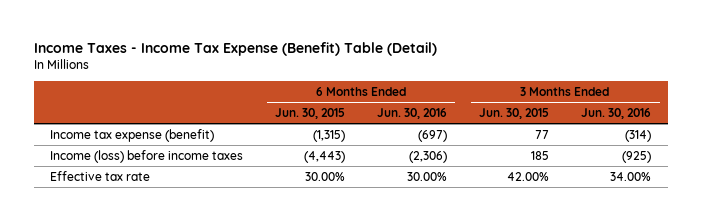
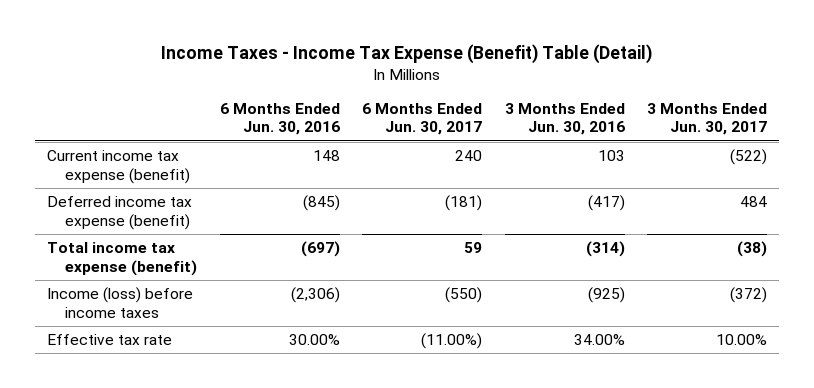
[275,108,346,120] Jun. 30, 2015 -> none
[479,108,550,120] Jun. 30, 2015 -> none
none -> [362,102,483,136] 6 Months Ended Jun. 30, 2017
none -> [647,102,768,136] 3 Months Ended Jun. 30, 2017
none -> [46,150,191,184] Current income tax expense (benefit)
none -> [46,196,192,230] Deferred income tax expense (benefit)
[50,128,215,142] Income tax expense (benefit) -> [46,242,198,276] Total income tax expense (benefit)

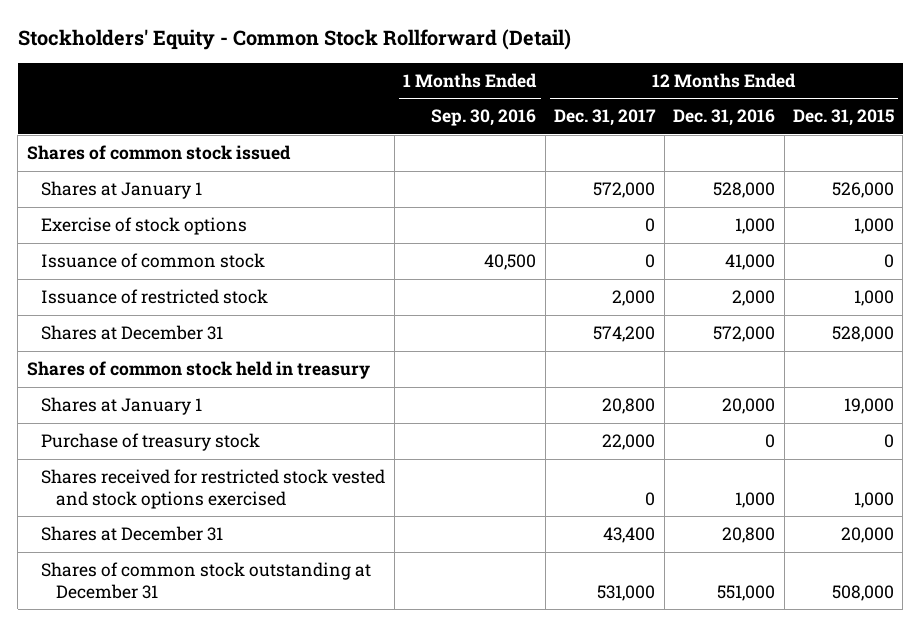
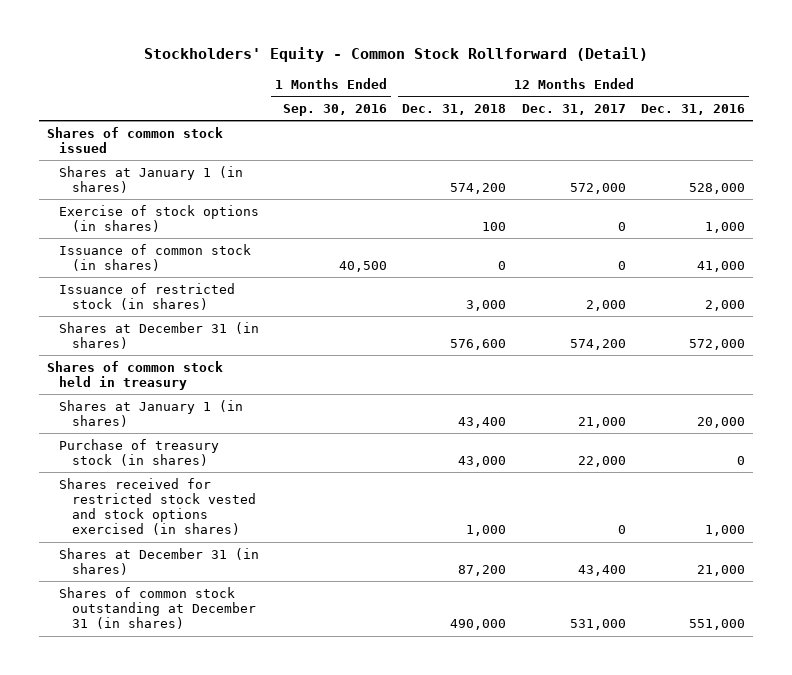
[792,109,894,127] Dec. 31, 2015 -> none
none -> [402,103,507,115] Dec. 31, 2018
[41,181,203,200] Shares at January 1 -> [59,165,244,193] Shares at January 1 (in shares)
[41,217,248,236] Exercise of stock options -> [59,204,260,232] Exercise of stock options (in shares)
[41,253,266,269] Issuance of common stock -> [59,243,252,271] Issuance of common stock (in shares)
[41,289,269,305] Issuance of restricted stock -> [59,282,236,310] Issuance of restricted stock (in shares)
[41,325,224,341] Shares at December 31 -> [59,321,260,349] Shares at December 31 (in shares)
[41,397,203,416] Shares at January 1 -> [59,399,244,427] Shares at January 1 (in shares)
[602,398,656,415] 20,800 -> [577,416,626,428] 21,000
[41,433,261,452] Purchase of treasury stock -> [59,438,220,466] Purchase of treasury stock (in shares)
[41,469,386,509] Shares received for restricted stock vested and stock options exercised -> [59,477,256,536] Shares received for restricted stock vested and stock options exercised (in shares)
[41,526,224,542] Shares at December 31 -> [59,547,260,575] Shares at December 31 (in shares)
[722,527,776,544] 20,800 -> [697,564,746,576] 21,000
[41,562,372,599] Shares of common stock outstanding at December 31 -> [59,586,256,630] Shares of common stock outstanding at December 31 (in shares)

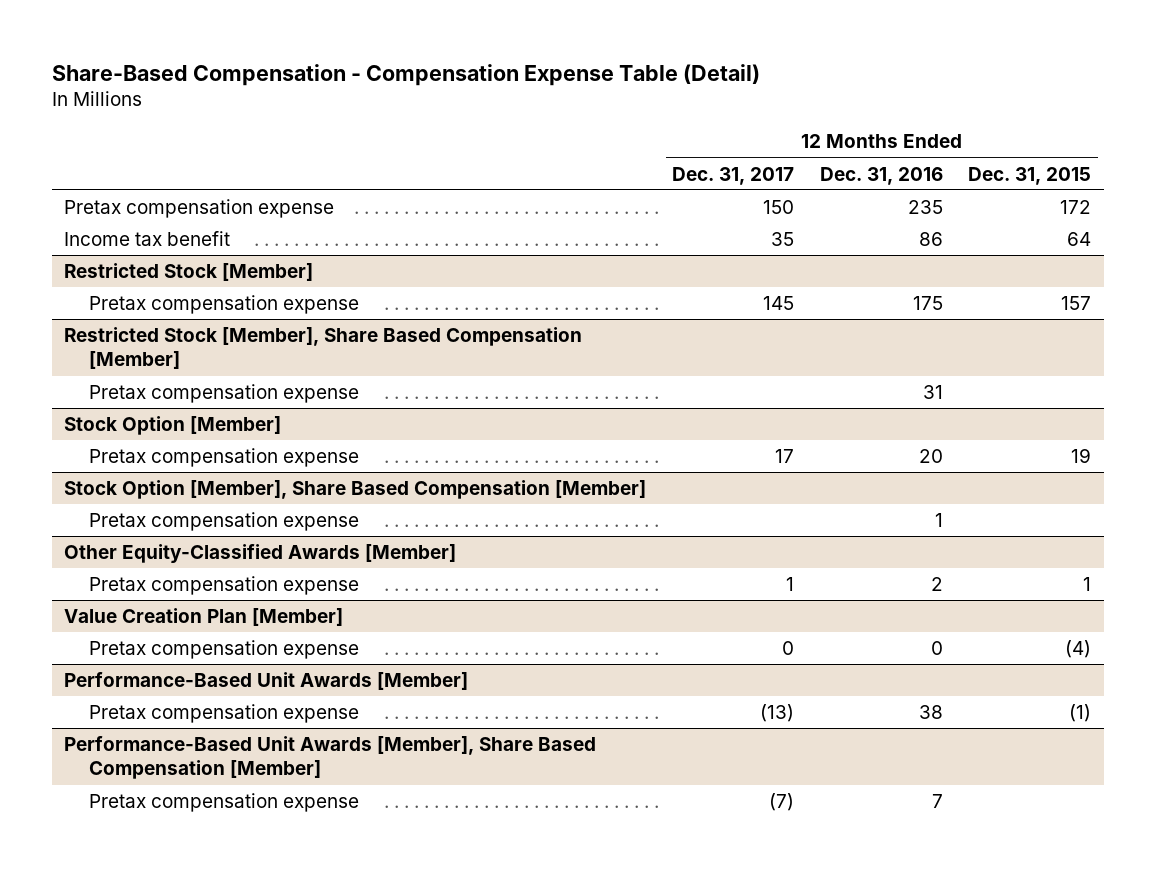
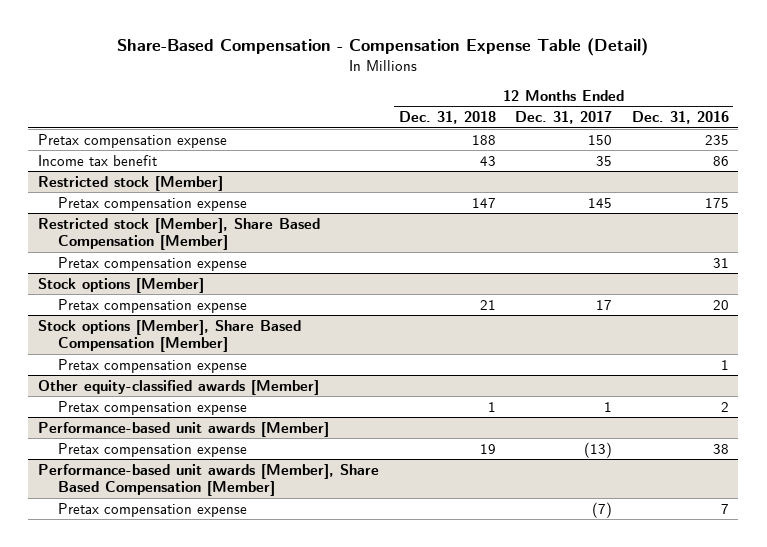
[968,166,1092,185] Dec. 31, 2015 -> none
none -> [398,111,496,125] Dec. 31, 2018
[64,263,314,282] Restricted Stock [Member] -> [38,175,224,191] Restricted stock [Member]
[64,327,583,370] Restricted Stock [Member], Share Based Compensation [Member] -> [38,217,321,251] Restricted stock [Member], Share Based Compensation [Member]
[64,416,282,436] Stock Option [Member] -> [38,277,205,293] Stock options [Member]
[64,480,647,500] Stock Option [Member], Share Based Compensation [Member] -> [38,319,302,353] Stock options [Member], Share Based Compensation [Member]
[64,544,457,564] Other Equity-Classified Awards [Member] -> [38,379,320,395] Other equity-classified awards [Member]
[64,608,344,627] Value Creation Plan [Member] -> none
[89,640,360,660] Pretax compensation expense -> none
[64,672,469,691] Performance-Based Unit Awards [Member] -> [38,421,330,437] Performance-based unit awards [Member]
[64,736,597,780] Performance-Based Unit Awards [Member], Share Based Compensation [Member] -> [38,463,380,497] Performance-based unit awards [Member], Share Based Compensation [Member]

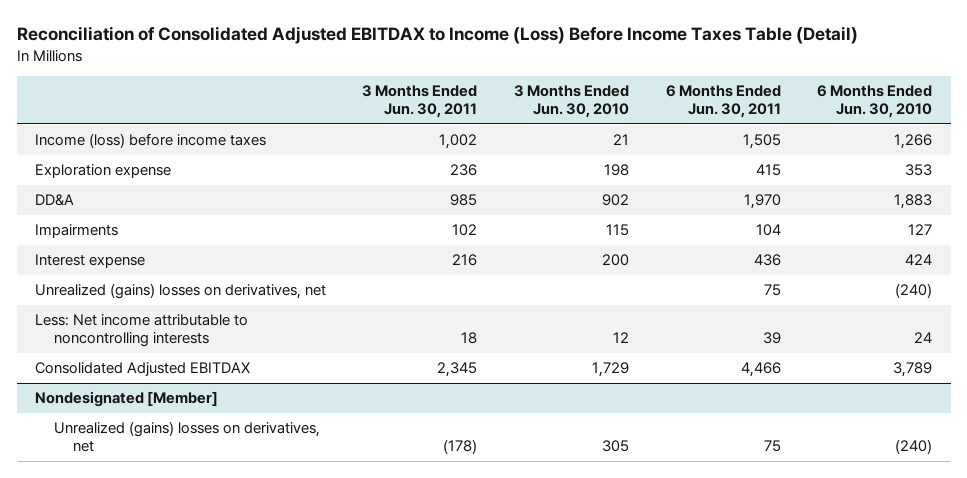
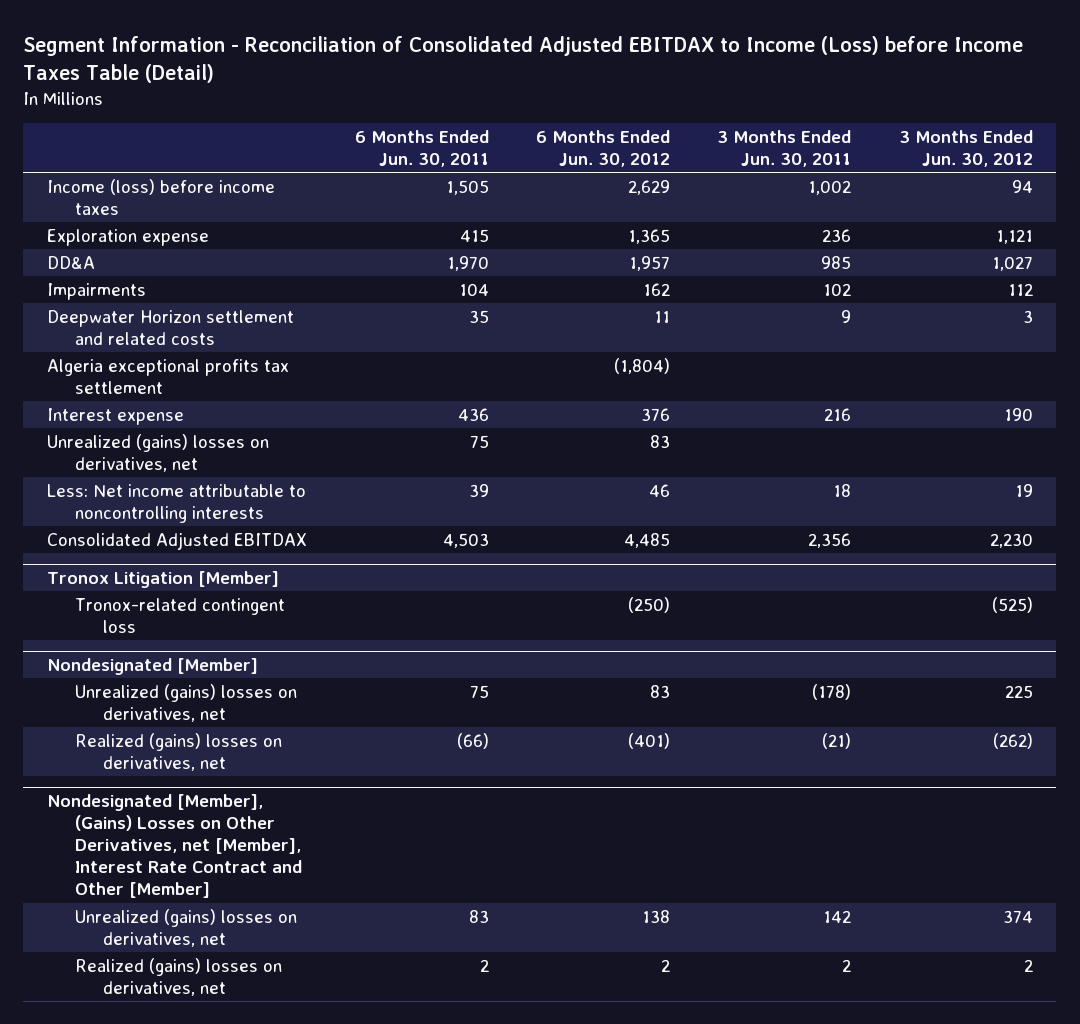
[16,26,858,45] Reconciliation of Consolidated Adjusted EBITDAX to Income (Loss) Before Income Taxes Table (Detail) -> [23,35,1024,84] Segment Information - Reconciliation of Consolidated Adjusted EBITDAX to Income (Loss) before Income Taxes Table (Detail)
[514,85,630,119] 3 Months Ended Jun. 30, 2010 -> none
[817,85,933,119] 6 Months Ended Jun. 30, 2010 -> none
none -> [535,129,670,167] 6 Months Ended Jun. 30, 2012
none -> [898,129,1033,167] 3 Months Ended Jun. 30, 2012
none -> [47,309,295,345] Deepwater Horizon settlement and related costs
none -> [47,358,290,394] Algeria exceptional profits tax settlement
[437,362,478,378] 2,345 -> [808,532,852,548] 2,356
[740,362,781,378] 4,466 -> [442,532,489,548] 4,503
none -> [47,570,280,588] Tronox Litigation [Member]
none -> [74,597,285,633] Tronox-related contingent loss
none -> [74,732,282,771] Realized (gains) losses on derivatives, net
none -> [47,793,302,899] Nondesignated [Member], (Gains) Losses on Other Derivatives, net [Member], Interest Rate Contract and Other [Member]
none -> [74,908,297,947] Unrealized (gains) losses on derivatives, net
none -> [74,957,282,996] Realized (gains) losses on derivatives, net

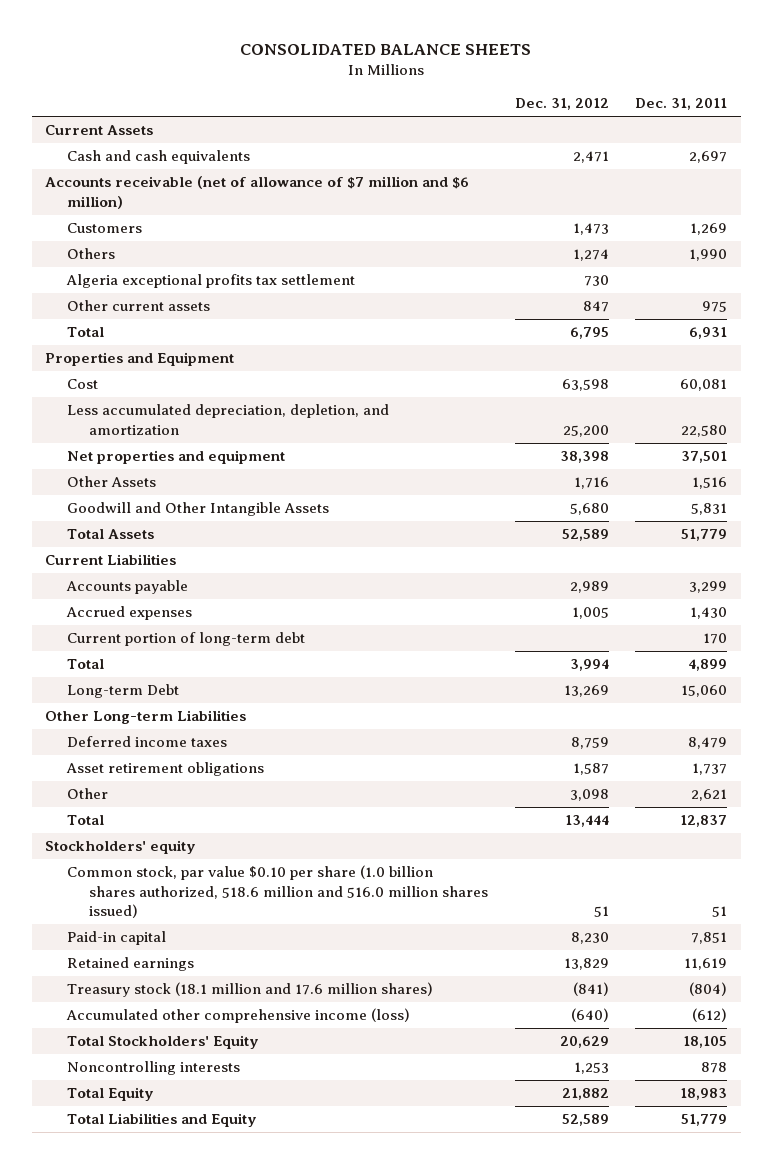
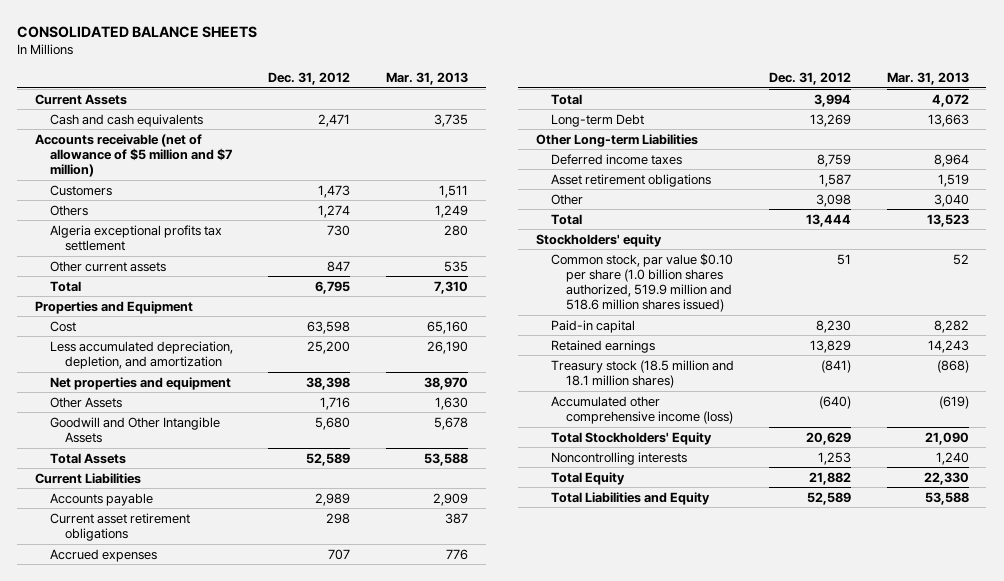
[635,98,728,111] Dec. 31, 2011 -> none
none -> [386,71,469,85] Mar. 31, 2013
[45,176,470,209] Accounts receivable (net of allowance of $7 million and $6 million) -> [34,133,232,178] Accounts receivable (net of allowance of $5 million and $7 million)
[67,632,306,647] Current portion of long-term debt -> none
none -> [49,512,190,541] Current asset retirement obligations
[571,607,609,620] 1,005 -> [328,548,351,560] 707
[67,865,489,918] Common stock, par value $0.10 per share (1.0 billion shares authorized, 518.6 million and 516.0 million shares issued) -> [550,252,733,313] Common stock, par value $0.10 per share (1.0 billion shares authorized, 519.9 million and 518.6 million shares issued)
[67,982,434,998] Treasury stock (18.1 million and 17.6 million shares) -> [550,359,734,388] Treasury stock (18.5 million and 18.1 million shares)

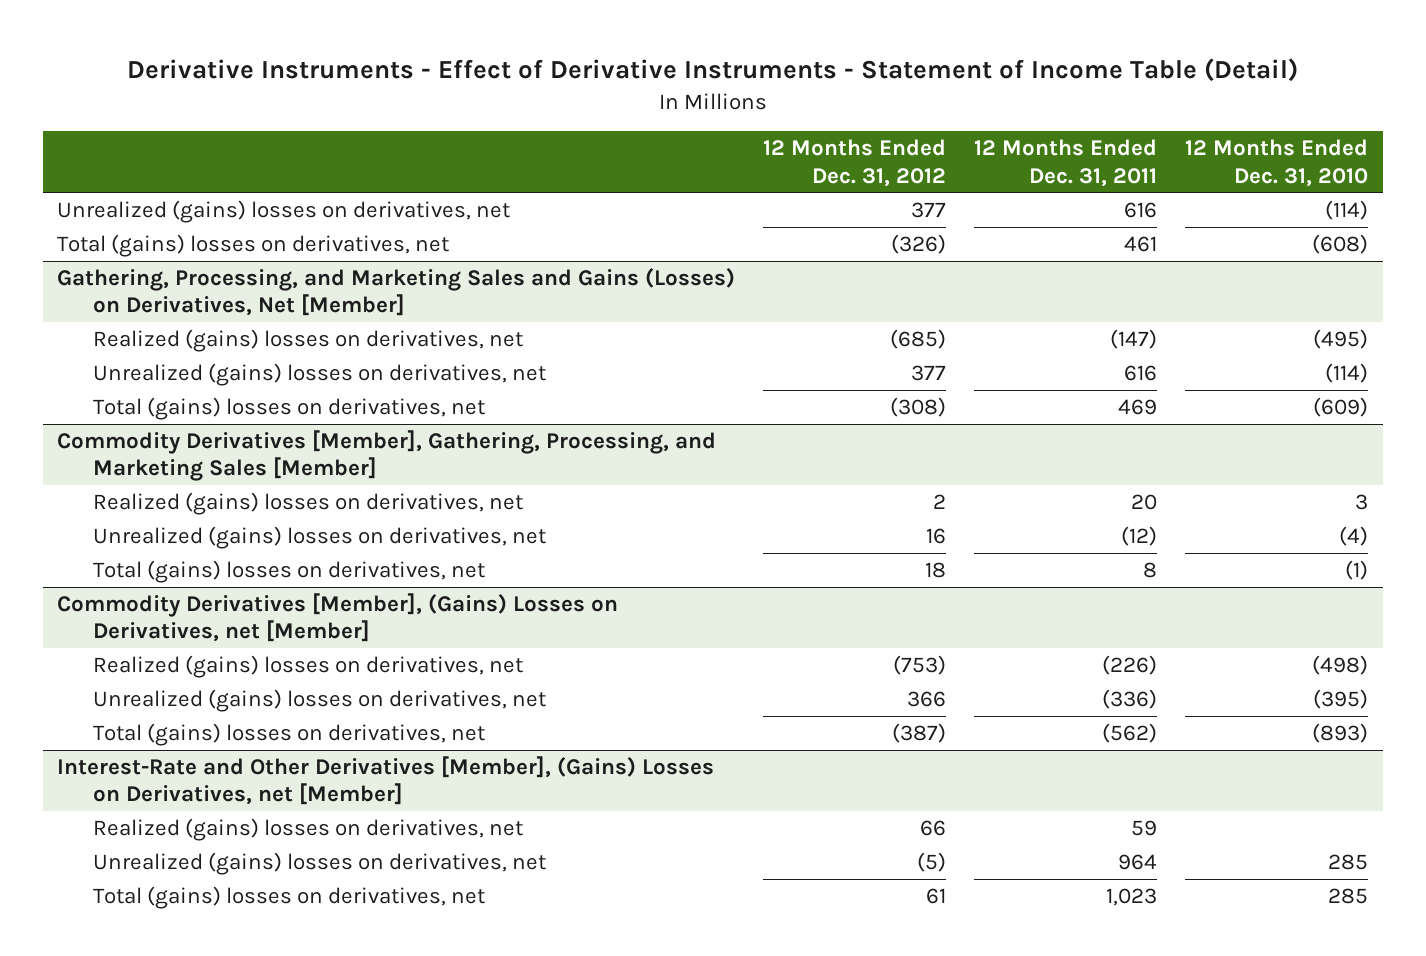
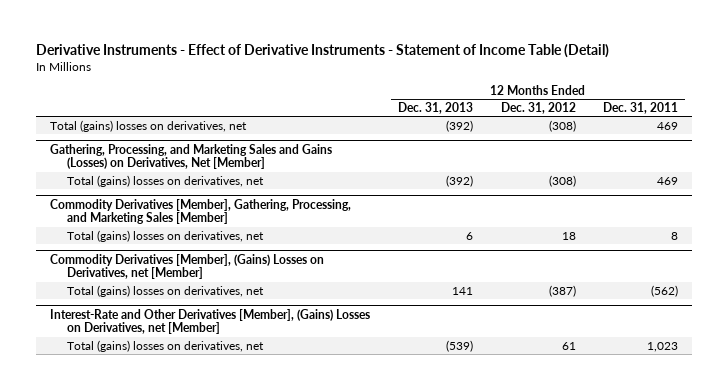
[1185,139,1369,187] 12 Months Ended Dec. 31, 2010 -> none
none -> [397,102,473,115] Dec. 31, 2013
[57,199,511,223] Unrealized (gains) losses on derivatives, net -> none
[891,233,947,254] (326) -> [548,119,576,132] (308)
[1124,235,1158,252] 461 -> [657,121,679,130] 469
[92,328,523,352] Realized (gains) losses on derivatives, net -> none
[92,362,546,386] Unrealized (gains) losses on derivatives, net -> none
[92,491,523,515] Realized (gains) losses on derivatives, net -> none
[92,525,546,549] Unrealized (gains) losses on derivatives, net -> none
[92,654,523,678] Realized (gains) losses on derivatives, net -> none
[92,688,546,712] Unrealized (gains) losses on derivatives, net -> none
[92,817,523,841] Realized (gains) losses on derivatives, net -> none
[92,851,546,875] Unrealized (gains) losses on derivatives, net -> none

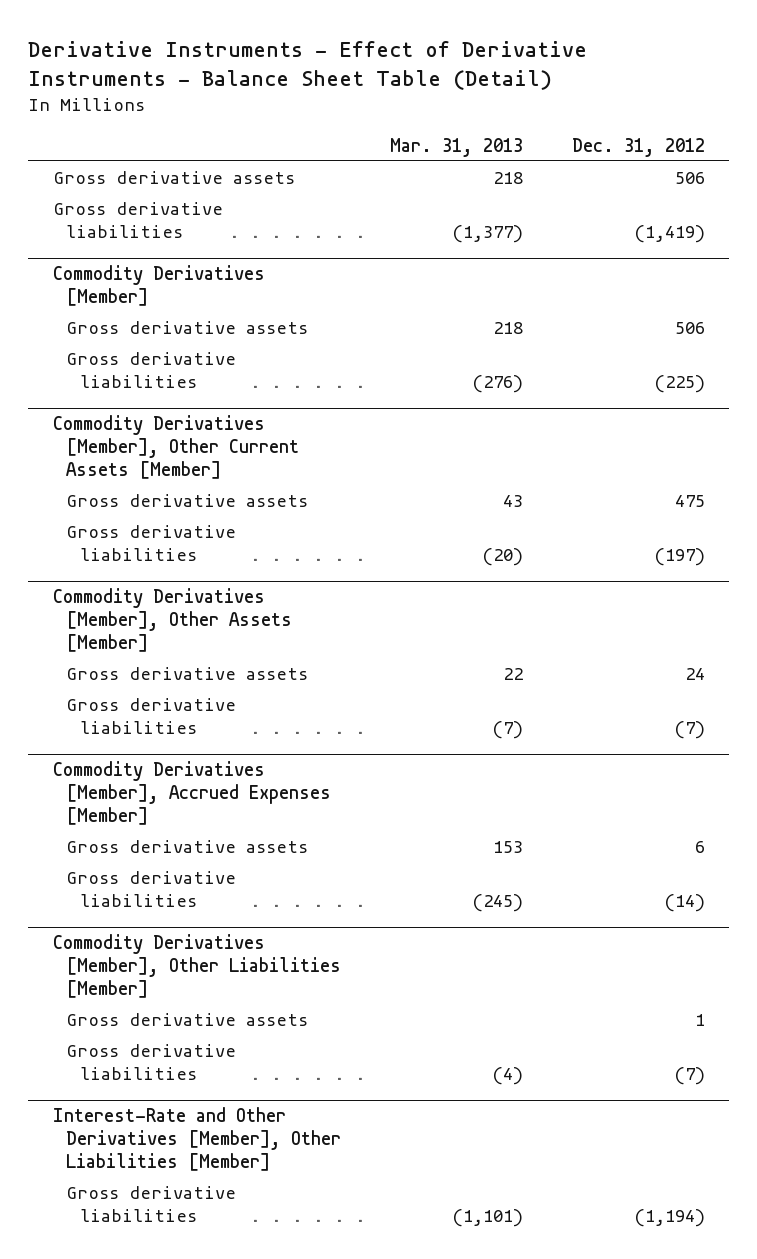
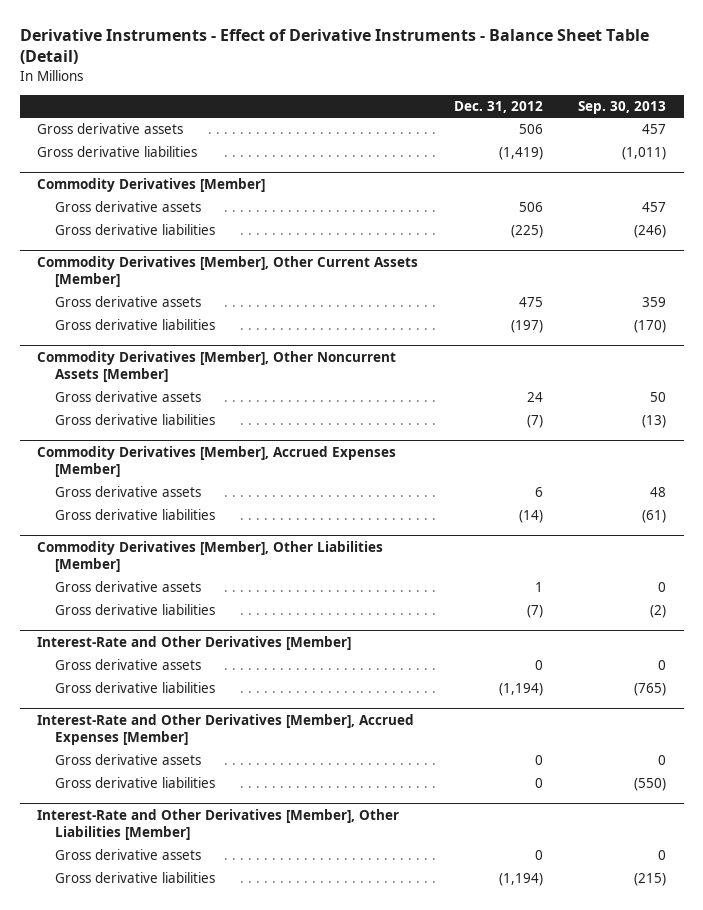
[389,137,523,157] Mar. 31, 2013 -> none
none -> [577,100,666,114] Sep. 30, 2013
[52,588,293,652] Commodity Derivatives [Member], Other Assets [Member] -> [37,351,397,383] Commodity Derivatives [Member], Other Noncurrent Assets [Member]
none -> [37,636,352,651] Interest-Rate and Other Derivatives [Member]
none -> [55,659,202,671] Gross derivative assets
none -> [55,682,216,694] Gross derivative liabilities
none -> [37,714,415,746] Interest-Rate and Other Derivatives [Member], Accrued Expenses [Member]
none -> [55,754,202,766] Gross derivative assets
none -> [55,777,216,789] Gross derivative liabilities
none -> [55,849,202,861] Gross derivative assets

